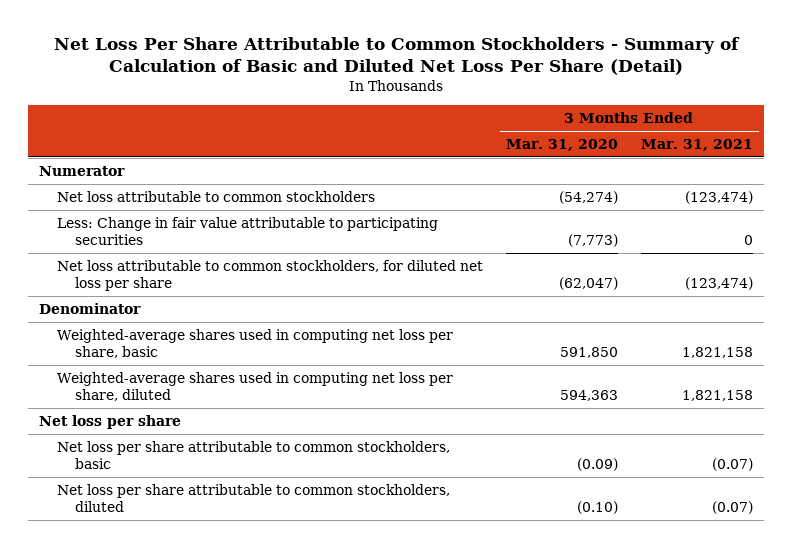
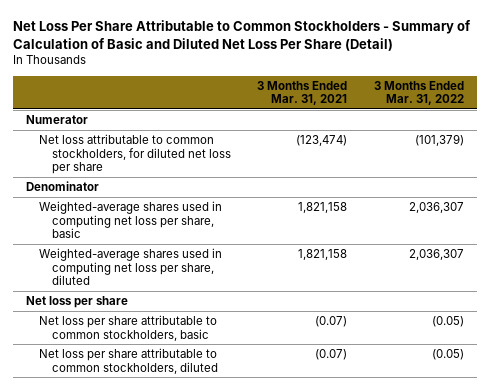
[505,139,618,152] Mar. 31, 2020 -> none
none -> [373,80,464,106] 3 Months Ended Mar. 31, 2022
[56,191,375,203] Net loss attributable to common stockholders -> none
[56,217,438,245] Less: Change in fair value attributable to participating securities -> none

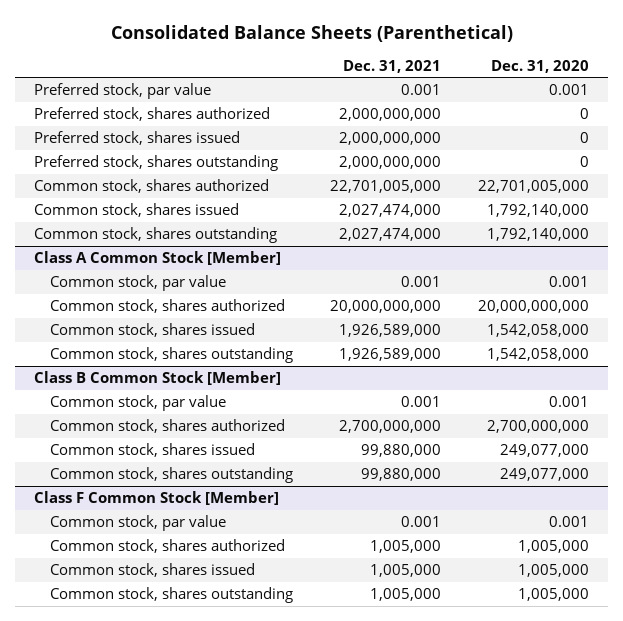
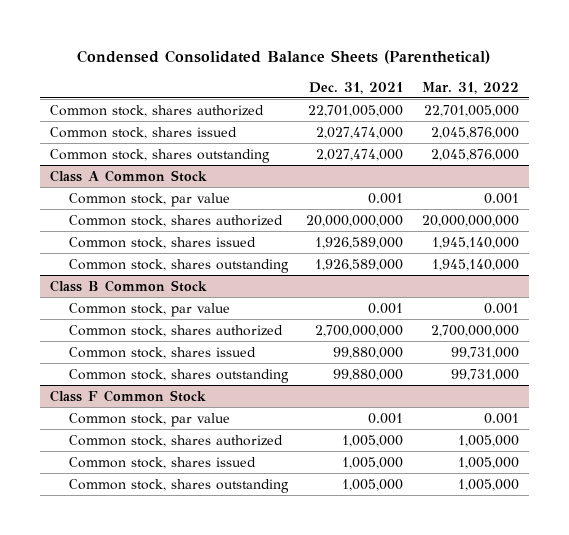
[110,24,513,42] Consolidated Balance Sheets (Parenthetical) -> [77,49,491,64] Condensed Consolidated Balance Sheets (Parenthetical)
[491,59,590,73] Dec. 31, 2020 -> none
none -> [422,81,520,94] Mar. 31, 2022
[34,83,212,100] Preferred stock, par value -> none
[34,107,271,122] Preferred stock, shares authorized -> none
[34,131,241,146] Preferred stock, shares issued -> none
[34,155,279,172] Preferred stock, shares outstanding -> none
[34,251,282,266] Class A Common Stock [Member] -> [49,169,207,182] Class A Common Stock
[34,371,282,386] Class B Common Stock [Member] -> [49,279,207,292] Class B Common Stock
[34,491,280,506] Class F Common Stock [Member] -> [49,389,206,402] Class F Common Stock

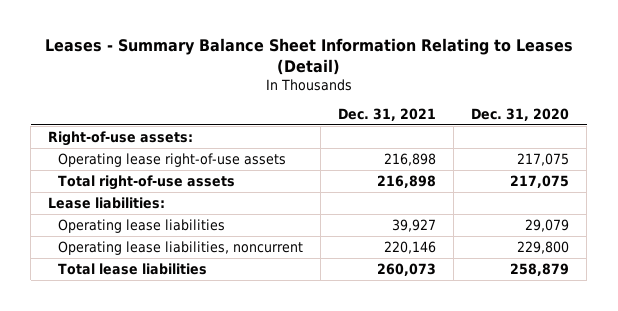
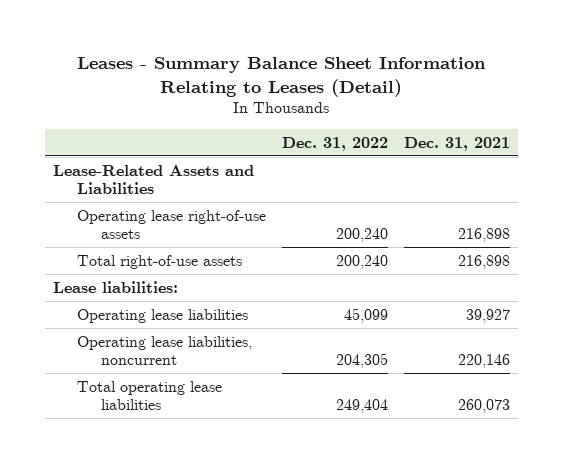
[471,107,570,121] Dec. 31, 2020 -> none
none -> [281,136,388,151] Dec. 31, 2022
[48,130,194,146] Right-of-use assets: -> none
none -> [52,164,254,194] Lease-Related Assets and Liabilities
[57,262,207,275] Total lease liabilities -> [76,380,222,410] Total operating lease liabilities

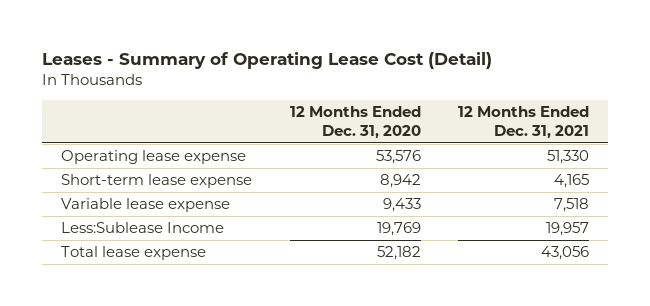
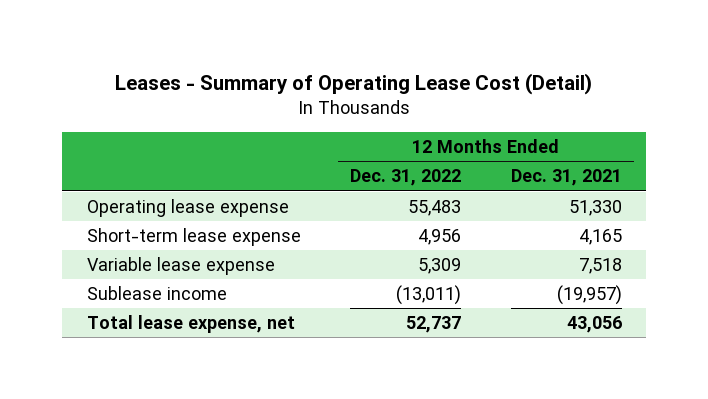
[289,106,421,139] 12 Months Ended Dec. 31, 2020 -> none
none -> [350,169,462,187] Dec. 31, 2022
[61,222,225,234] Less:Sublease Income -> [86,286,227,301] Sublease income
[545,222,589,237] 19,957 -> [556,285,622,306] (19,957)
[61,246,207,261] Total lease expense -> [86,315,295,334] Total lease expense, net

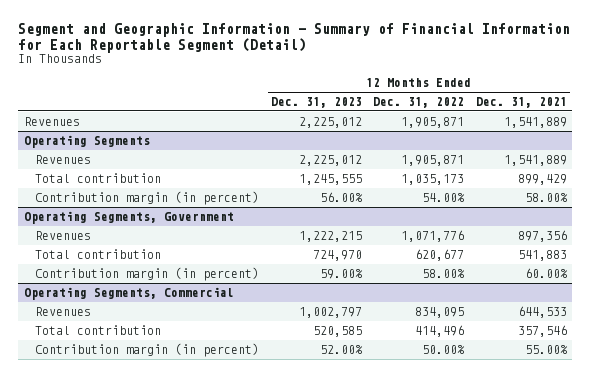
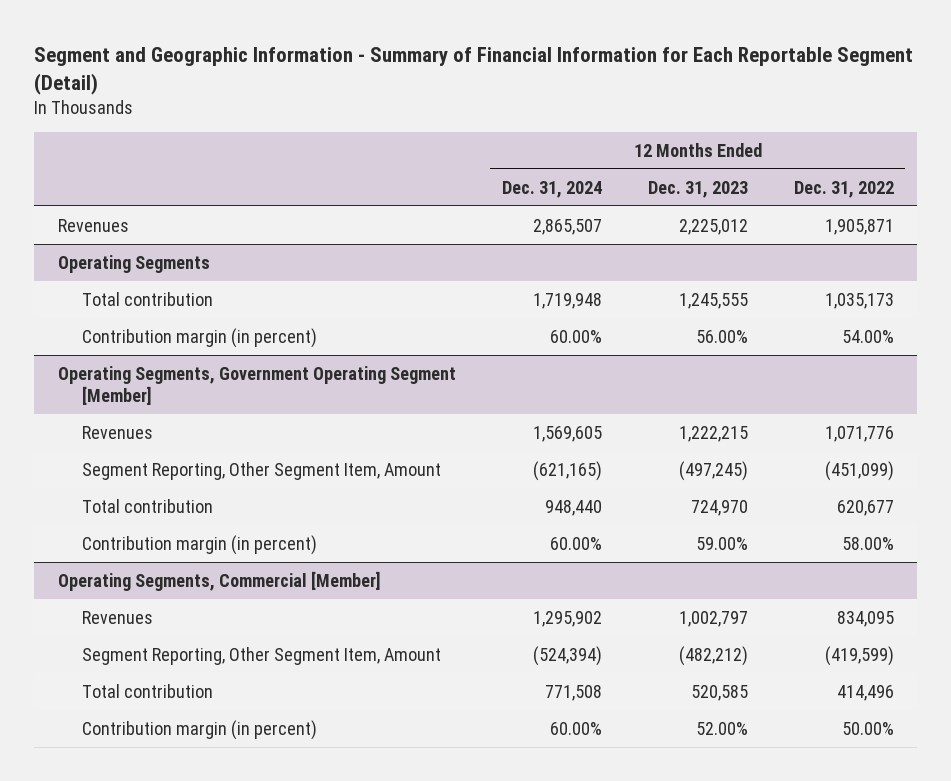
[475,97,567,109] Dec. 31, 2021 -> none
none -> [501,180,602,198] Dec. 31, 2024
[35,154,92,164] Revenues -> none
[24,210,235,224] Operating Segments, Government -> [57,365,456,406] Operating Segments, Government Operating Segment [Member]
none -> [82,461,442,480] Segment Reporting, Other Segment Item, Amount
[24,286,235,300] Operating Segments, Commercial -> [57,570,381,591] Operating Segments, Commercial [Member]
none -> [82,646,442,665] Segment Reporting, Other Segment Item, Amount

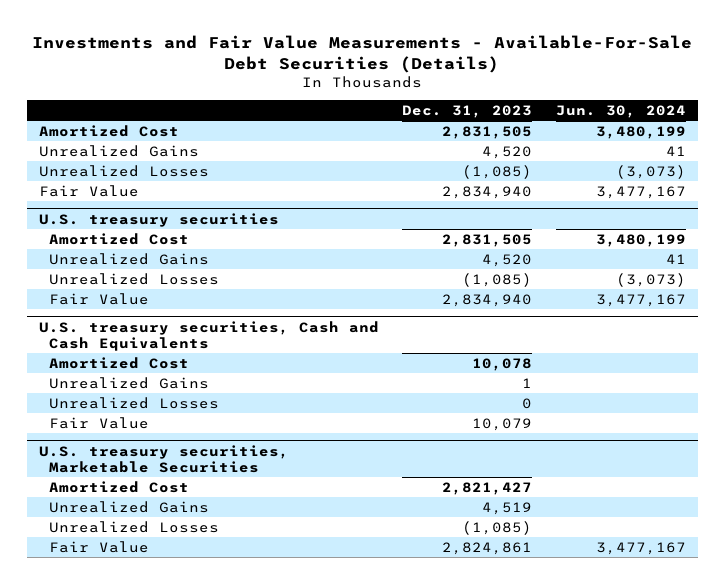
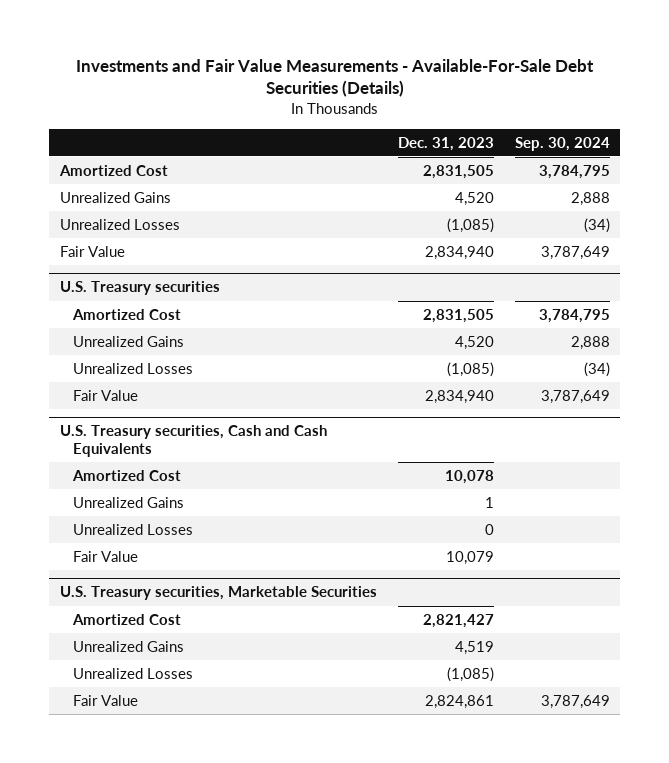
[555,104,686,118] Jun. 30, 2024 -> none
none -> [514,136,610,151] Sep. 30, 2024
[38,212,279,227] U.S. treasury securities -> [59,281,220,296] U.S. Treasury securities
[38,320,379,351] U.S. treasury securities, Cash and Cash Equivalents -> [59,425,327,457] U.S. Treasury securities, Cash and Cash Equivalents
[38,444,289,473] U.S. treasury securities, Marketable Securities -> [59,586,377,601] U.S. Treasury securities, Marketable Securities

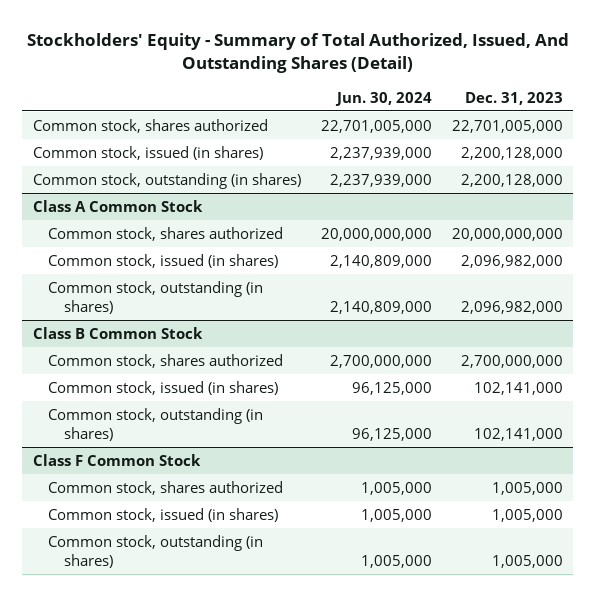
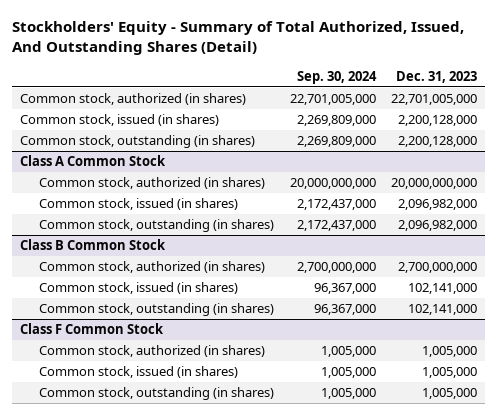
[334,91,432,106] Jun. 30, 2024 -> none
none -> [296,70,377,84] Sep. 30, 2024
[32,118,268,133] Common stock, shares authorized -> [20,93,247,106] Common stock, authorized (in shares)
[48,226,284,241] Common stock, shares authorized -> [38,177,265,190] Common stock, authorized (in shares)
[48,353,284,368] Common stock, shares authorized -> [38,261,265,274] Common stock, authorized (in shares)
[48,480,284,495] Common stock, shares authorized -> [38,345,265,358] Common stock, authorized (in shares)

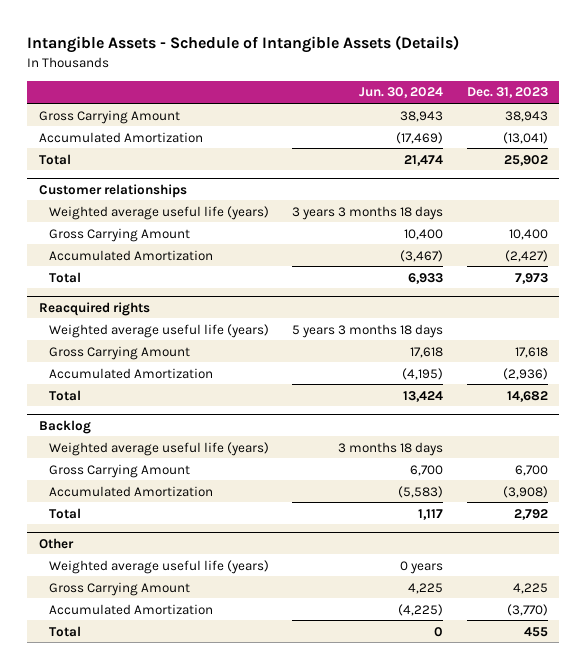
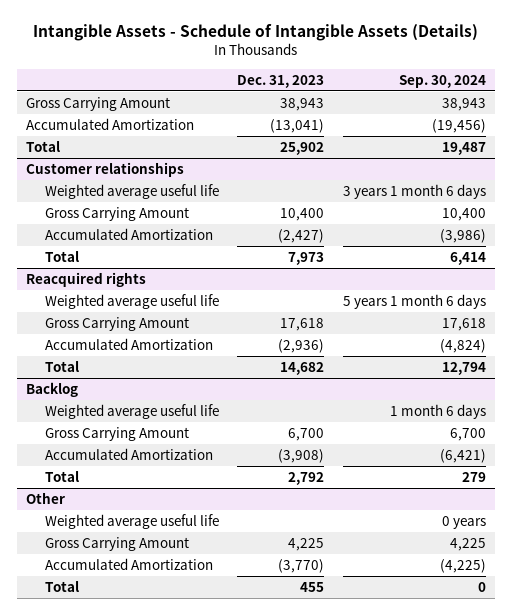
[359,87,444,99] Jun. 30, 2024 -> none
none -> [398,74,486,88] Sep. 30, 2024
[49,205,270,220] Weighted average useful life (years) -> [44,183,219,199] Weighted average useful life
[49,323,270,338] Weighted average useful life (years) -> [44,293,219,309] Weighted average useful life
[49,441,270,456] Weighted average useful life (years) -> [44,403,219,419] Weighted average useful life
[49,559,270,574] Weighted average useful life (years) -> [44,513,219,529] Weighted average useful life

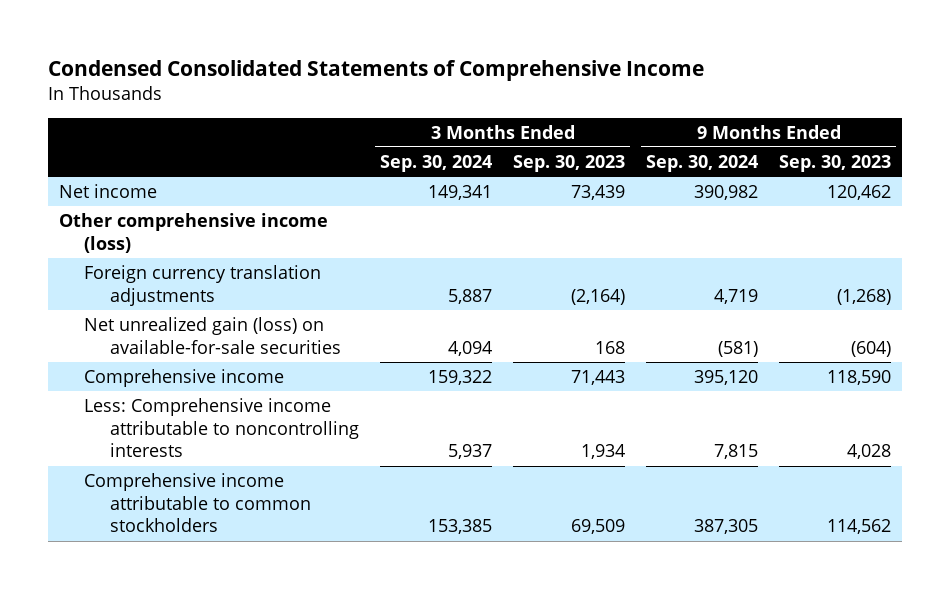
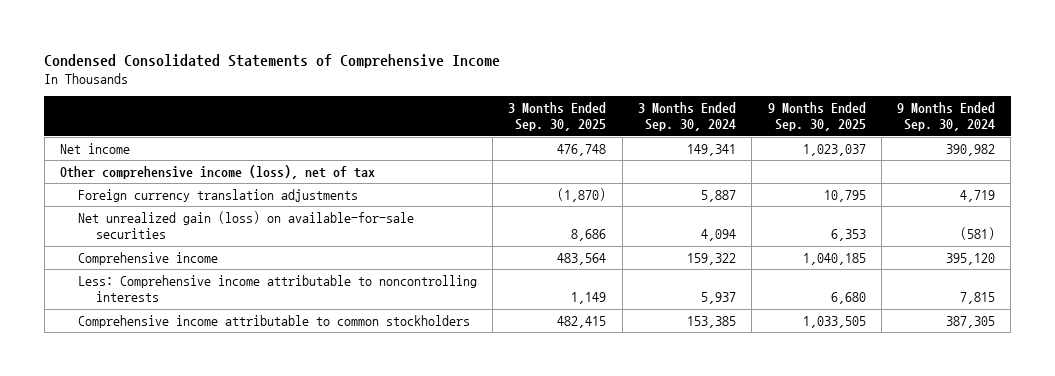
[513,154,626,172] Sep. 30, 2023 -> none
[779,154,892,172] Sep. 30, 2023 -> none
none -> [508,102,607,132] 3 Months Ended Sep. 30, 2025
none -> [767,102,866,132] 9 Months Ended Sep. 30, 2025
[58,212,328,253] Other comprehensive income (loss) -> [59,164,375,179] Other comprehensive income (loss), net of tax

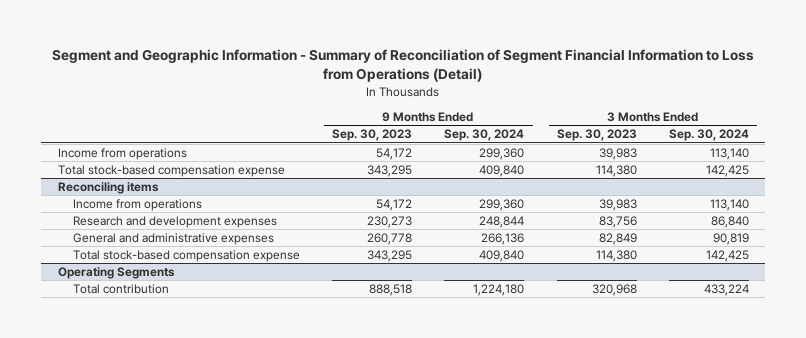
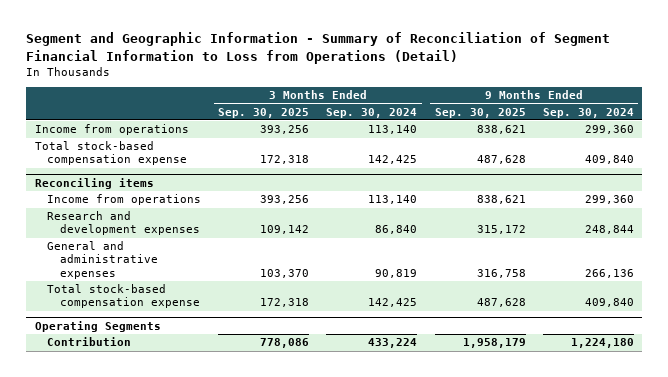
[332,129,413,142] Sep. 30, 2023 -> none
[556,129,637,142] Sep. 30, 2023 -> none
none -> [218,107,310,118] Sep. 30, 2025
none -> [434,107,526,118] Sep. 30, 2025
[72,284,169,295] Total contribution -> [47,337,132,347] Contribution

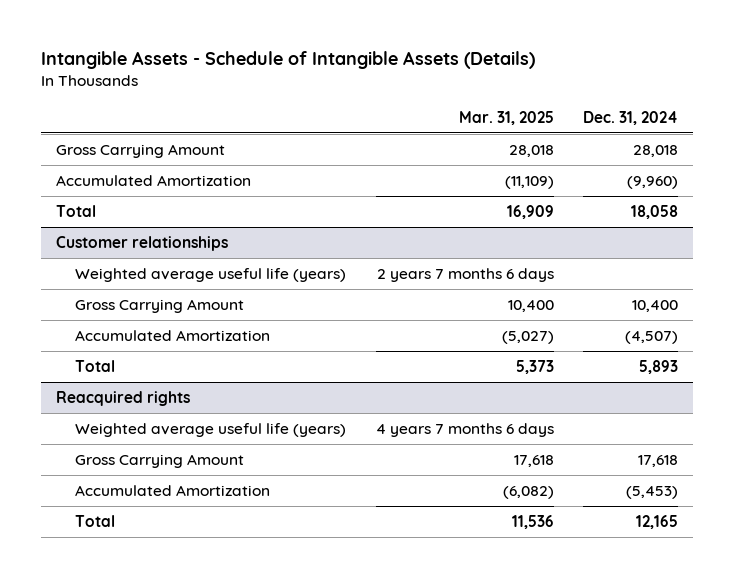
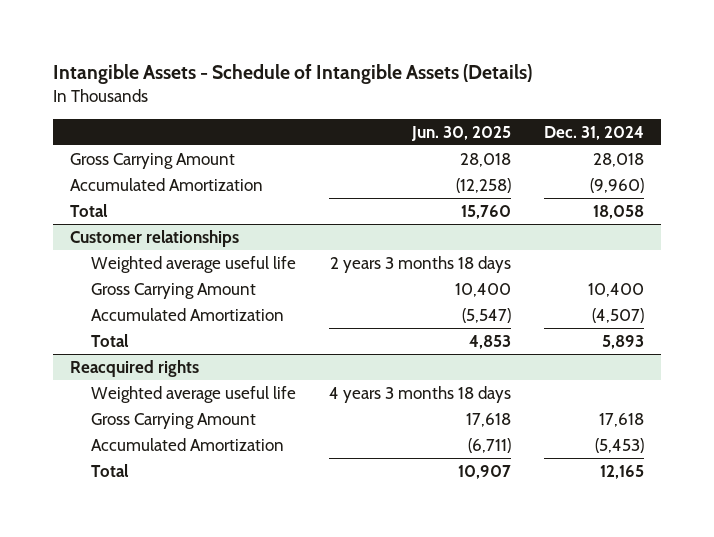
[458,110,554,125] Mar. 31, 2025 -> none
none -> [410,125,511,141] Jun. 30, 2025
[74,267,346,282] Weighted average useful life (years) -> [90,255,296,273] Weighted average useful life
[74,422,346,437] Weighted average useful life (years) -> [90,385,296,403] Weighted average useful life

